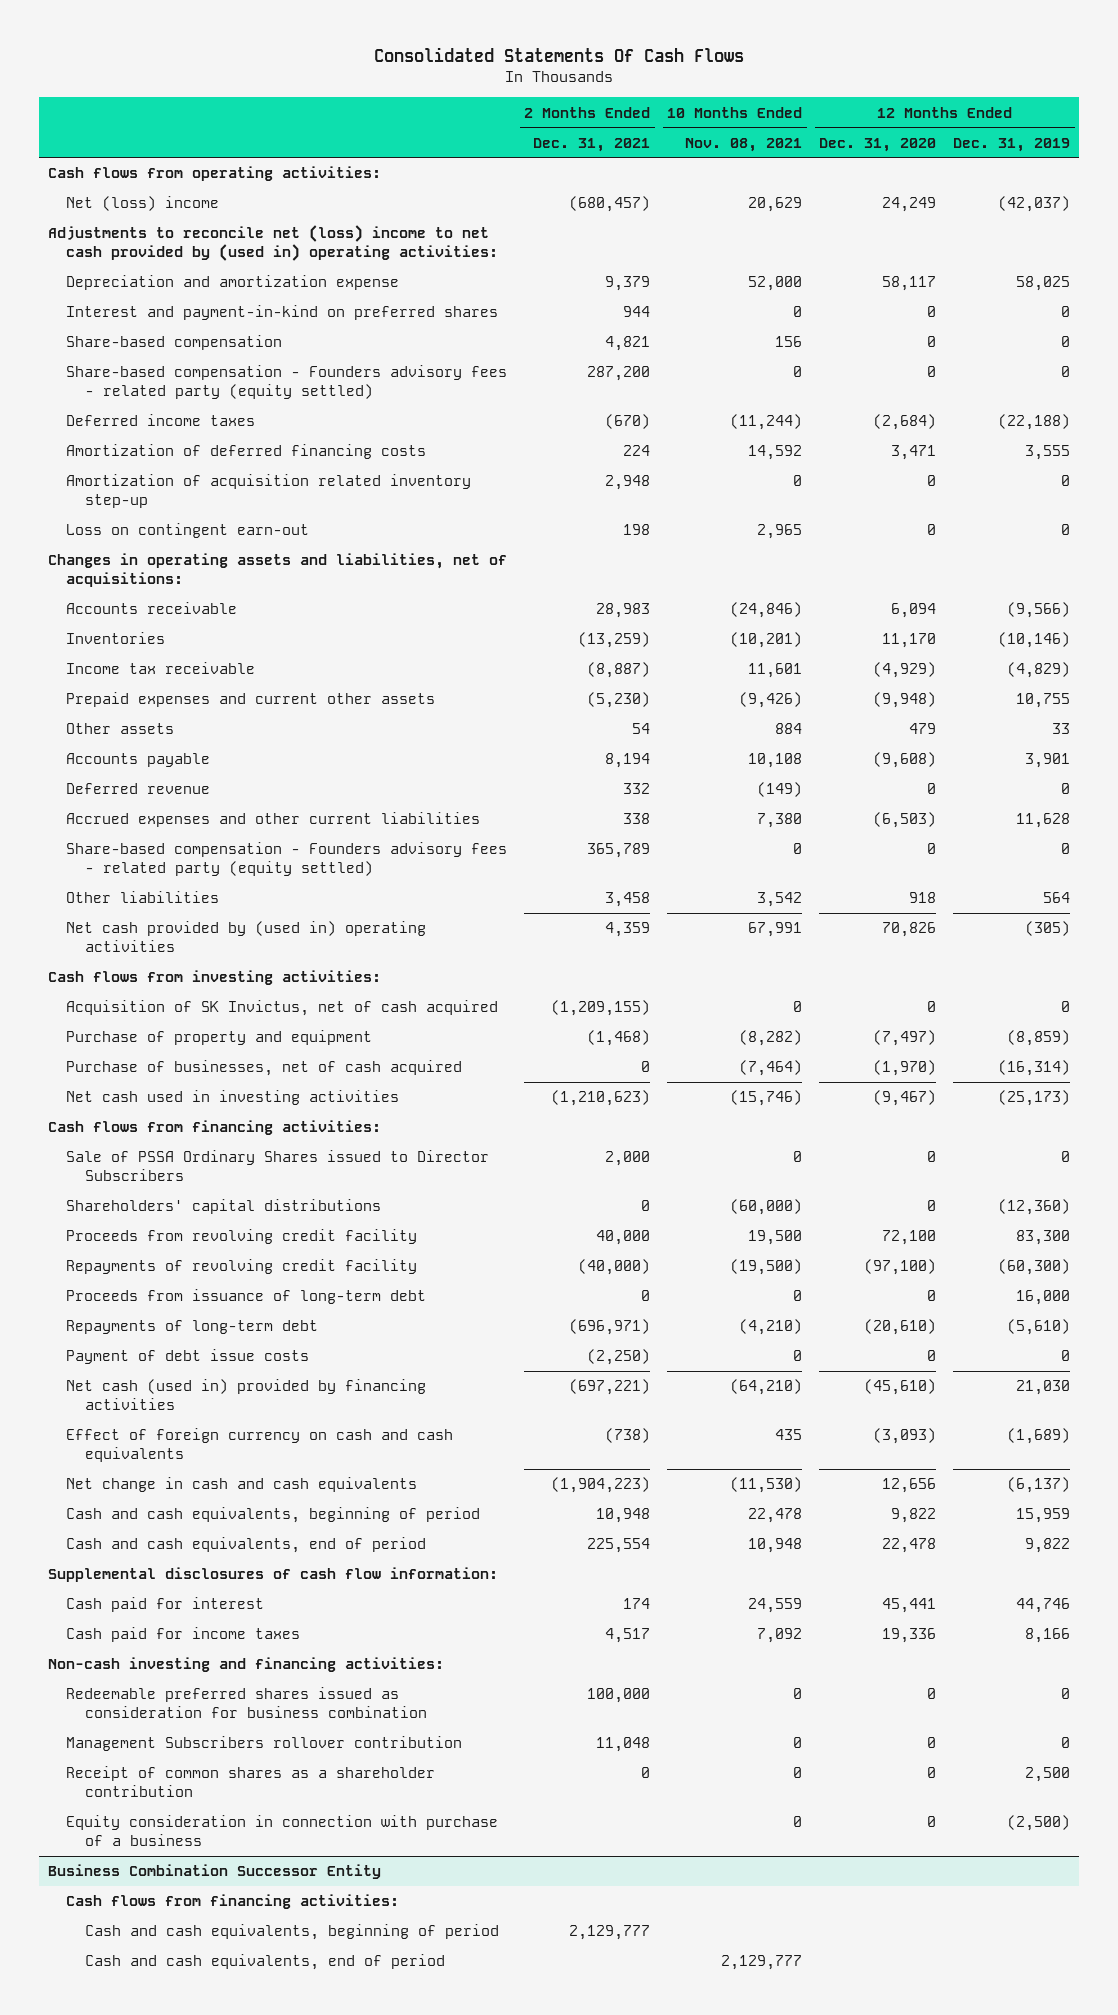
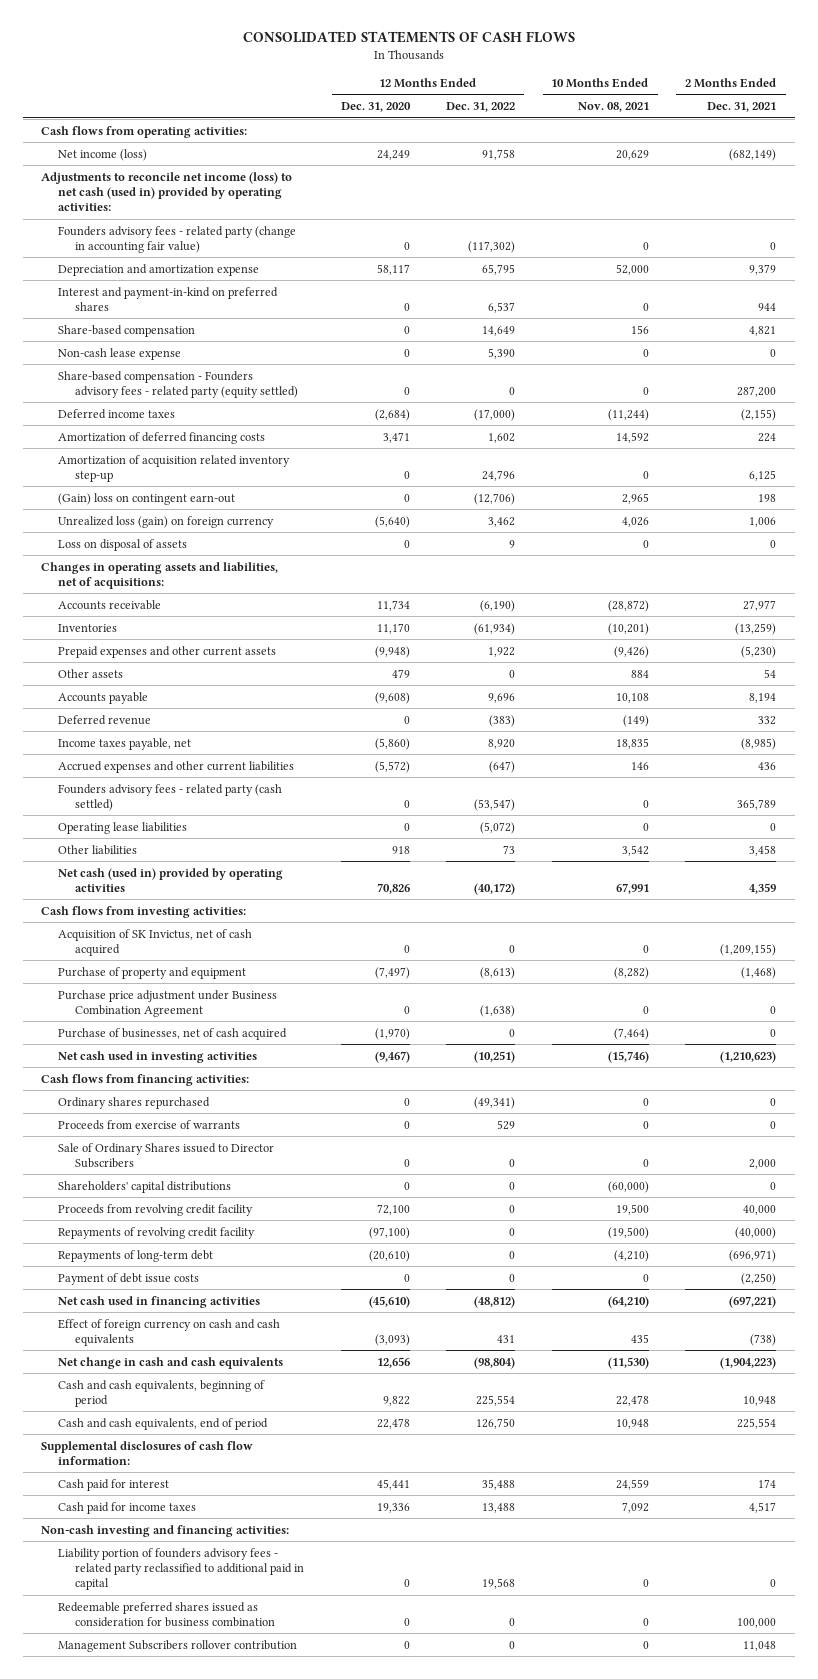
[374,47,745,63] Consolidated Statements Of Cash Flows -> [242,31,575,44] CONSOLIDATED STATEMENTS OF CASH FLOWS
[953,137,1071,152] Dec. 31, 2019 -> none
none -> [446,102,516,113] Dec. 31, 2022
[66,196,220,212] Net (loss) income -> [58,148,148,161] Net income (loss)
[569,196,651,213] (680,457) -> [729,148,777,161] (682,149)
[47,225,499,261] Adjustments to reconcile net (loss) income to net cash provided by (used in) operating activities: -> [41,171,293,212] Adjustments to reconcile net income (loss) to net cash (used in) provided by operating activities:
none -> [58,225,297,253] Founders advisory fees - related party (change in accounting fair value)
none -> [58,347,182,360] Non-cash lease expense
[605,414,651,430] (670) -> [741,408,777,421] (2,155)
[605,475,651,491] 2,948 -> [749,469,777,481] 6,125
[66,523,310,539] Loss on contingent earn-out -> [58,492,236,505] (Gain) loss on contingent earn-out
none -> [58,515,275,528] Unrealized loss (gain) on foreign currency
none -> [58,538,188,551] Loss on disposal of assets
[596,603,651,619] 28,983 -> [743,599,777,611] 27,977
[730,602,803,619] (24,846) -> [607,599,649,612] (28,872)
[891,603,937,619] 6,094 -> [376,599,410,611] 11,734
[66,662,256,675] Income tax receivable -> none
[66,692,436,708] Prepaid expenses and current other assets -> [58,645,277,658] Prepaid expenses and other current assets
none -> [58,737,192,750] Income taxes payable, net
[623,813,651,825] 338 -> [758,761,777,770] 436
[757,813,803,829] 7,380 -> [630,761,649,770] 146
[873,812,937,829] (6,503) -> [374,760,410,773] (5,572)
[66,842,508,876] Share-based compensation - Founders advisory fees - related party (equity settled) -> [58,783,283,811] Founders advisory fees - related party (cash settled)
none -> [58,821,188,834] Operating lease liabilities
[66,921,427,952] Net cash provided by (used in) operating activities -> [58,867,284,892] Net cash (used in) provided by operating activities
none -> [58,989,278,1017] Purchase price adjustment under Business Combination Agreement
none -> [58,1096,211,1109] Ordinary shares repurchased
none -> [58,1119,241,1130] Proceeds from exercise of warrants
[66,1150,490,1181] Sale of PSSA Ordinary Shares issued to Director Subscribers -> [58,1142,275,1168] Sale of Ordinary Shares issued to Director Subscribers
[66,1289,427,1305] Proceeds from issuance of long-term debt -> none
[66,1379,427,1410] Net cash (used in) provided by financing activities -> [58,1295,261,1308] Net cash used in financing activities
none -> [58,1547,305,1591] Liability portion of founders advisory fees - related party reclassified to additional paid in capital
[66,1766,436,1797] Receipt of common shares as a shareholder contribution -> none
[66,1815,499,1846] Equity consideration in connection with purchase of a business -> none
[47,1864,381,1880] Business Combination Successor Entity -> none
[66,1894,400,1910] Cash flows from financing activities: -> none
[85,1924,500,1941] Cash and cash equivalents, beginning of period -> none
[85,1954,446,1971] Cash and cash equivalents, end of period -> none

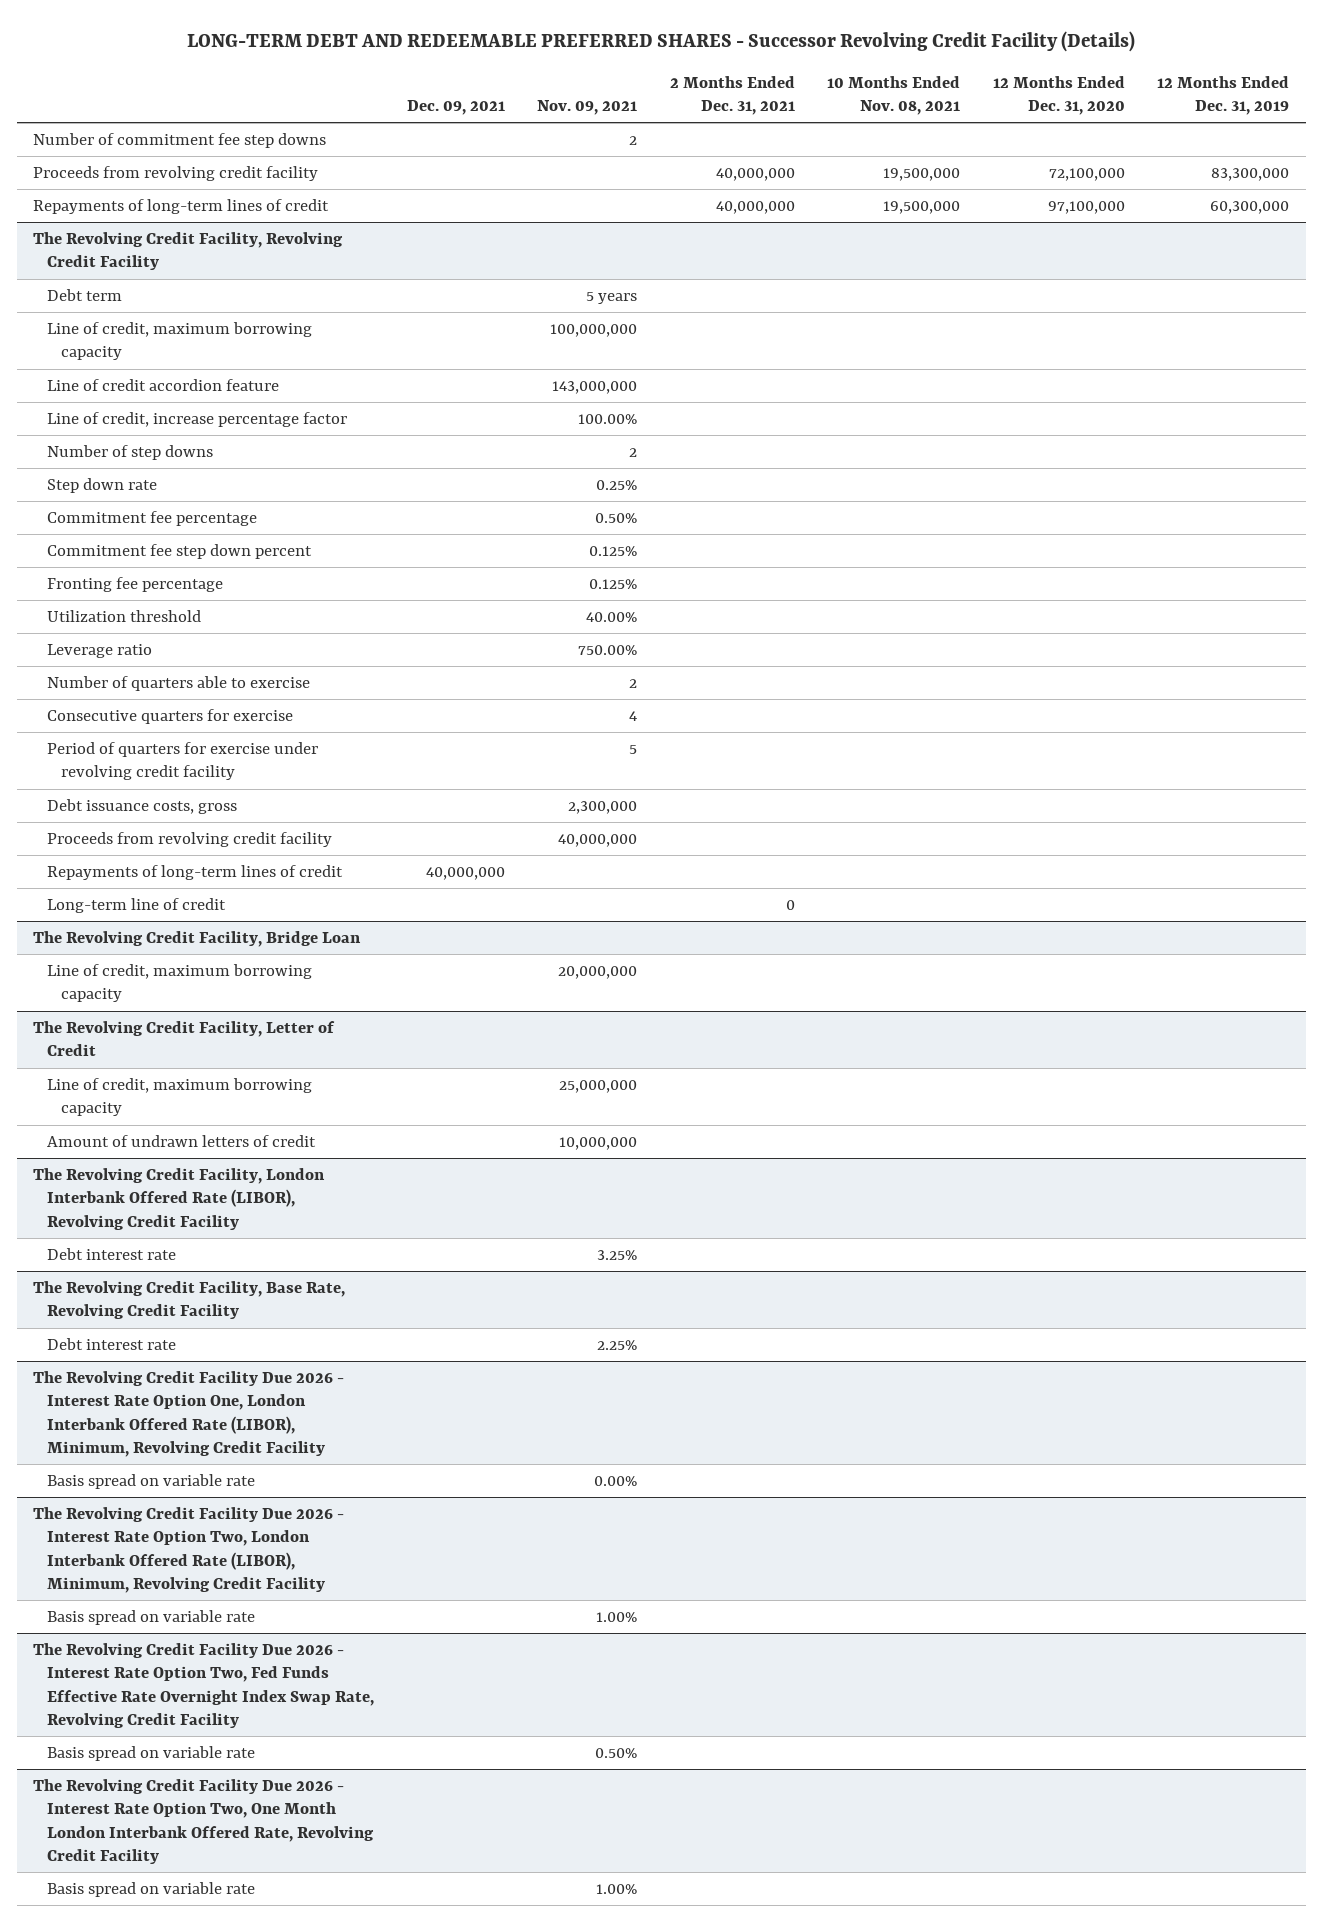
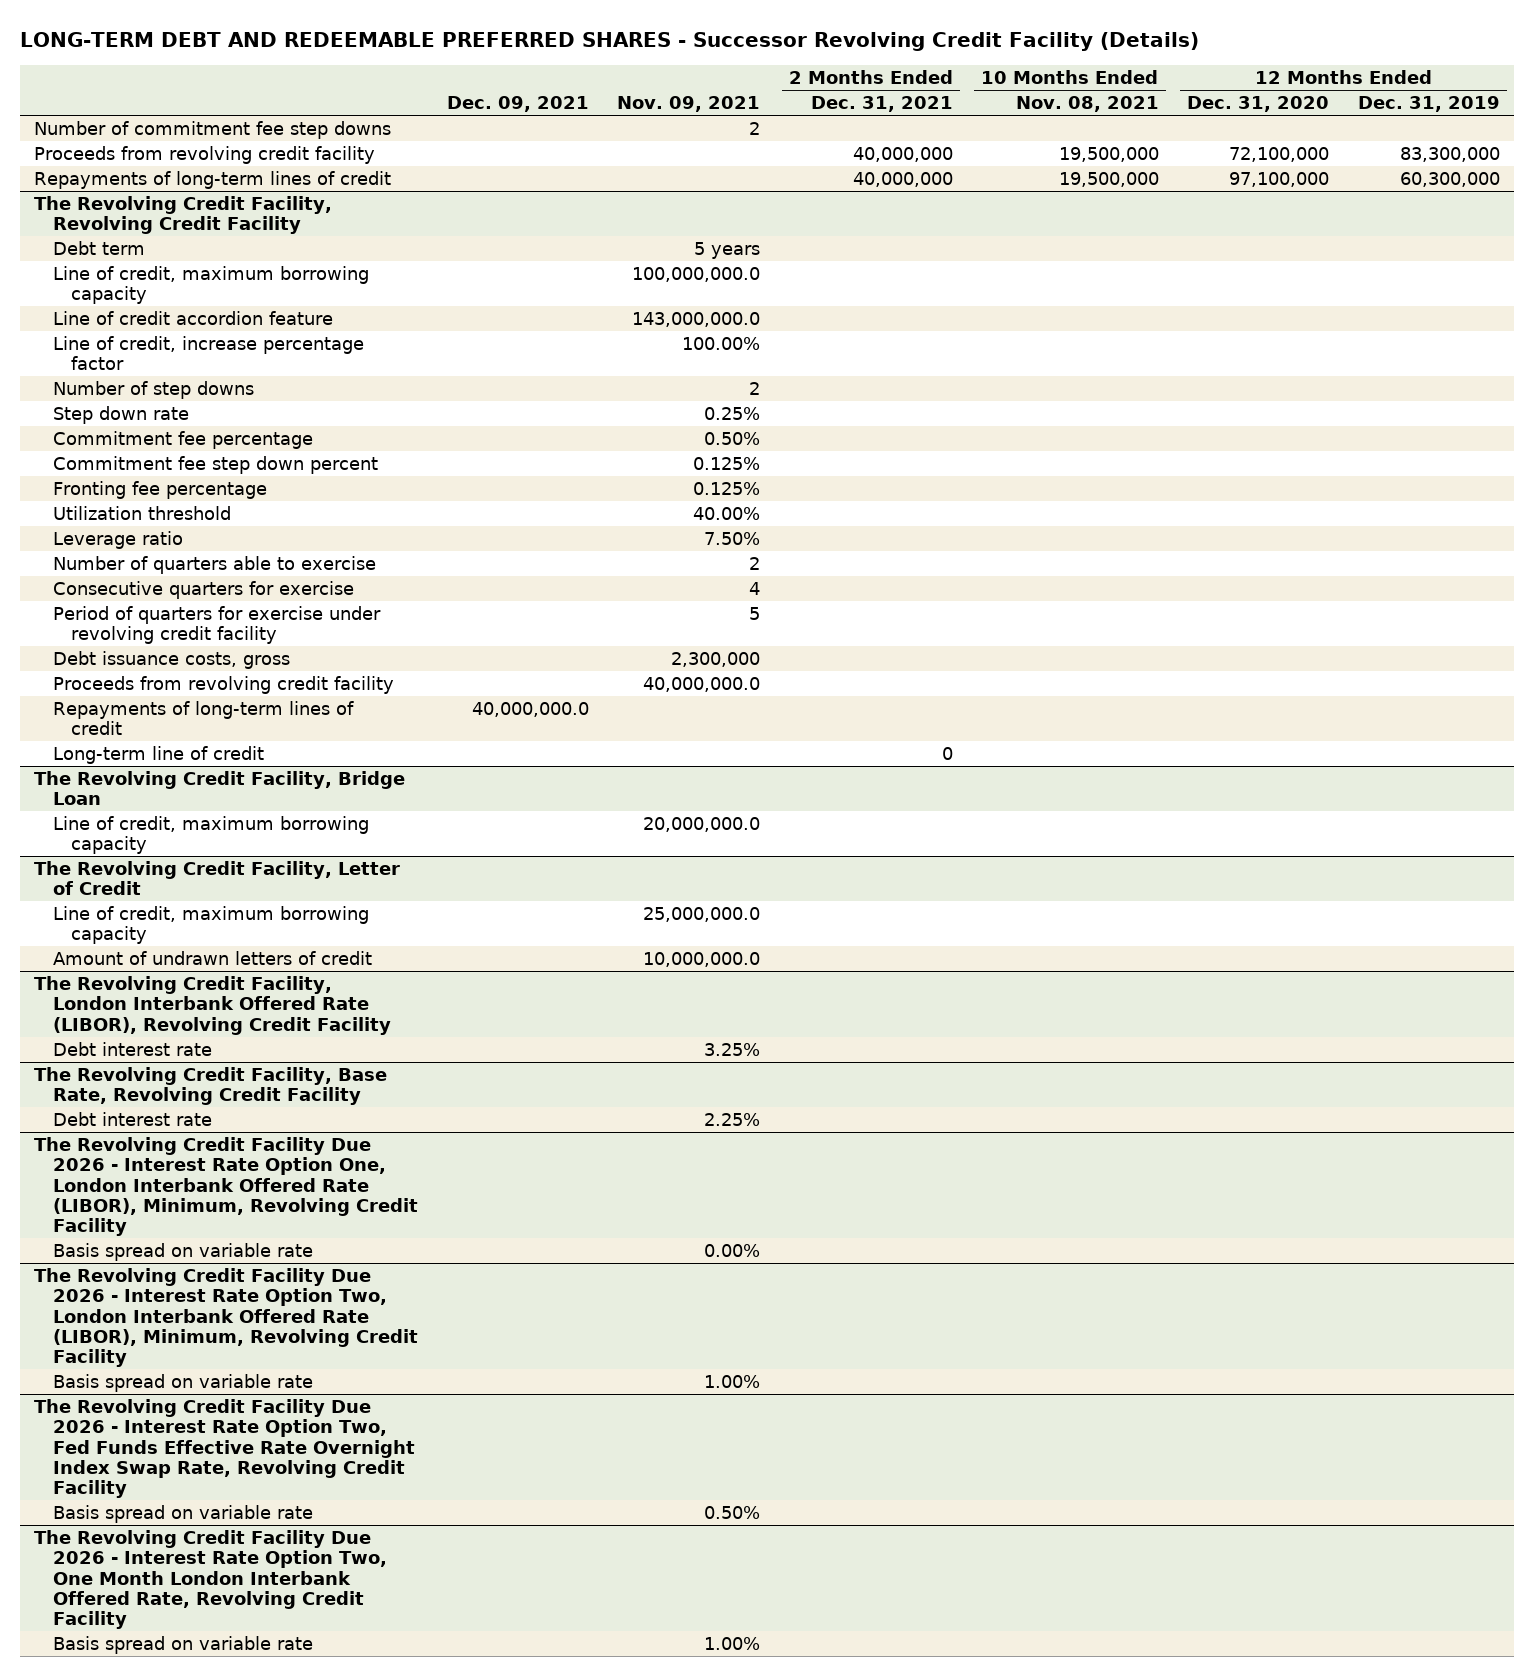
[550,324,638,338] 100,000,000 -> [632,267,761,283] 100,000,000.0
[552,381,638,395] 143,000,000 -> [632,312,761,328] 143,000,000.0
[578,645,638,656] 750.00% -> [704,532,761,546] 7.50%
[558,834,638,848] 40,000,000 -> [643,677,761,693] 40,000,000.0
[425,867,505,881] 40,000,000 -> [471,702,589,718] 40,000,000.0
[558,966,638,980] 20,000,000 -> [643,817,761,833] 20,000,000.0
[559,1080,638,1094] 25,000,000 -> [643,907,761,923] 25,000,000.0
[559,1137,638,1151] 10,000,000 -> [643,952,761,968] 10,000,000.0

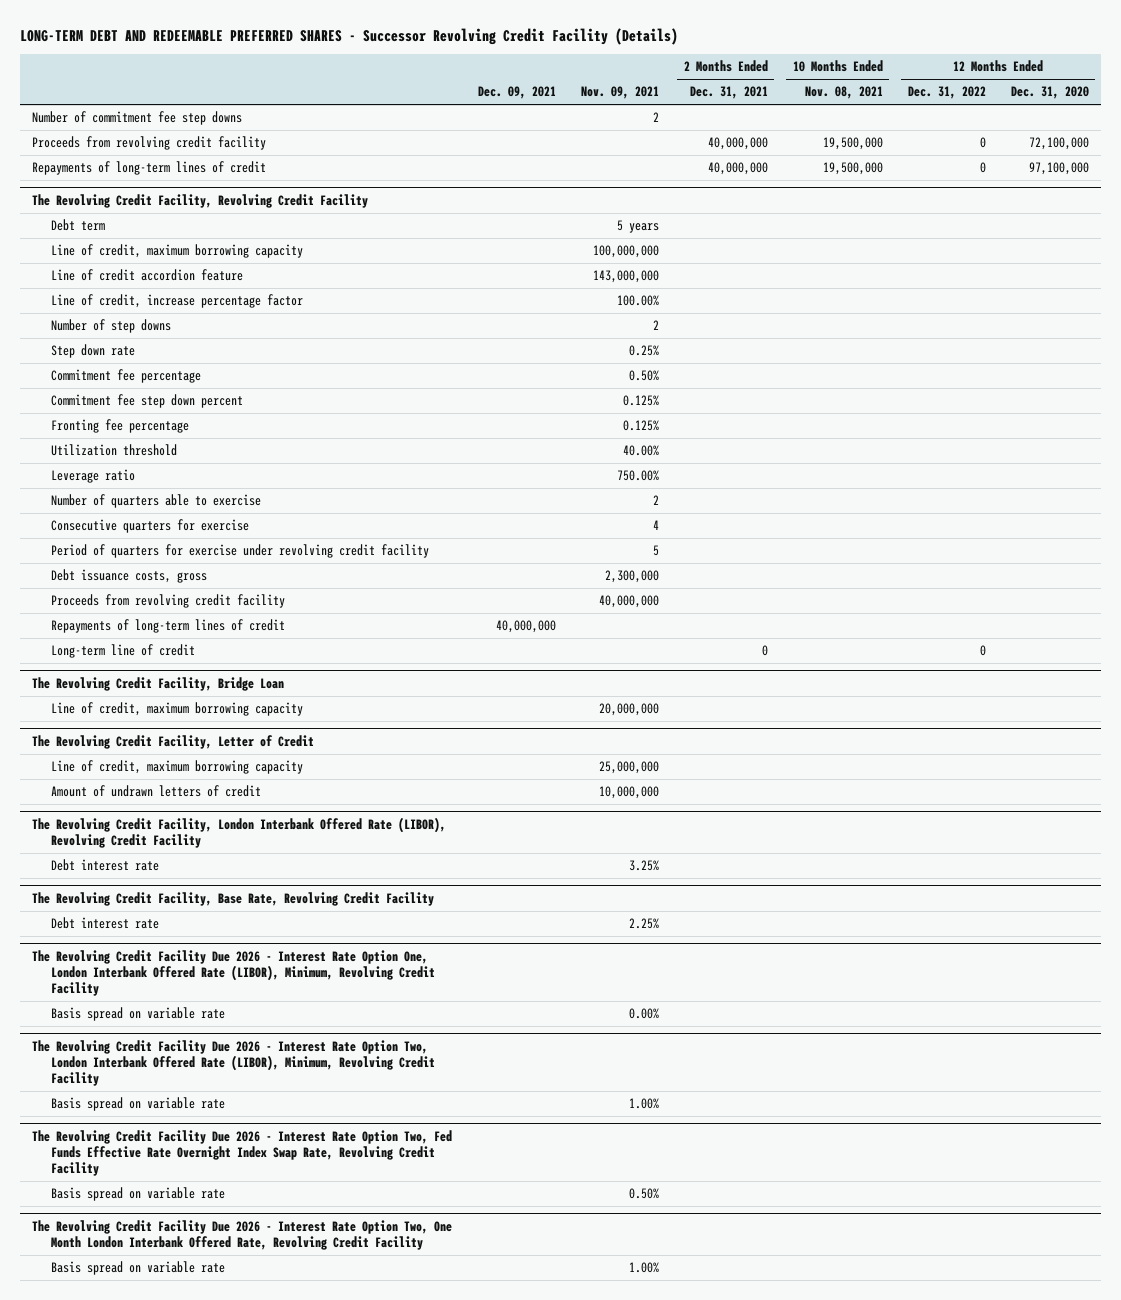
[1357,96,1500,113] Dec. 31, 2019 -> none
none -> [907,86,986,100] Dec. 31, 2022
[632,267,761,283] 100,000,000.0 -> [592,245,659,259] 100,000,000
[632,312,761,328] 143,000,000.0 -> [592,270,659,284] 143,000,000
[704,532,761,546] 7.50% -> [616,470,659,482] 750.00%
[643,677,761,693] 40,000,000.0 -> [598,595,659,609] 40,000,000
[471,702,589,718] 40,000,000.0 -> [495,620,556,634] 40,000,000
[643,817,761,833] 20,000,000.0 -> [598,703,659,717] 20,000,000
[643,907,761,923] 25,000,000.0 -> [598,761,659,775] 25,000,000
[643,952,761,968] 10,000,000.0 -> [598,786,659,800] 10,000,000

